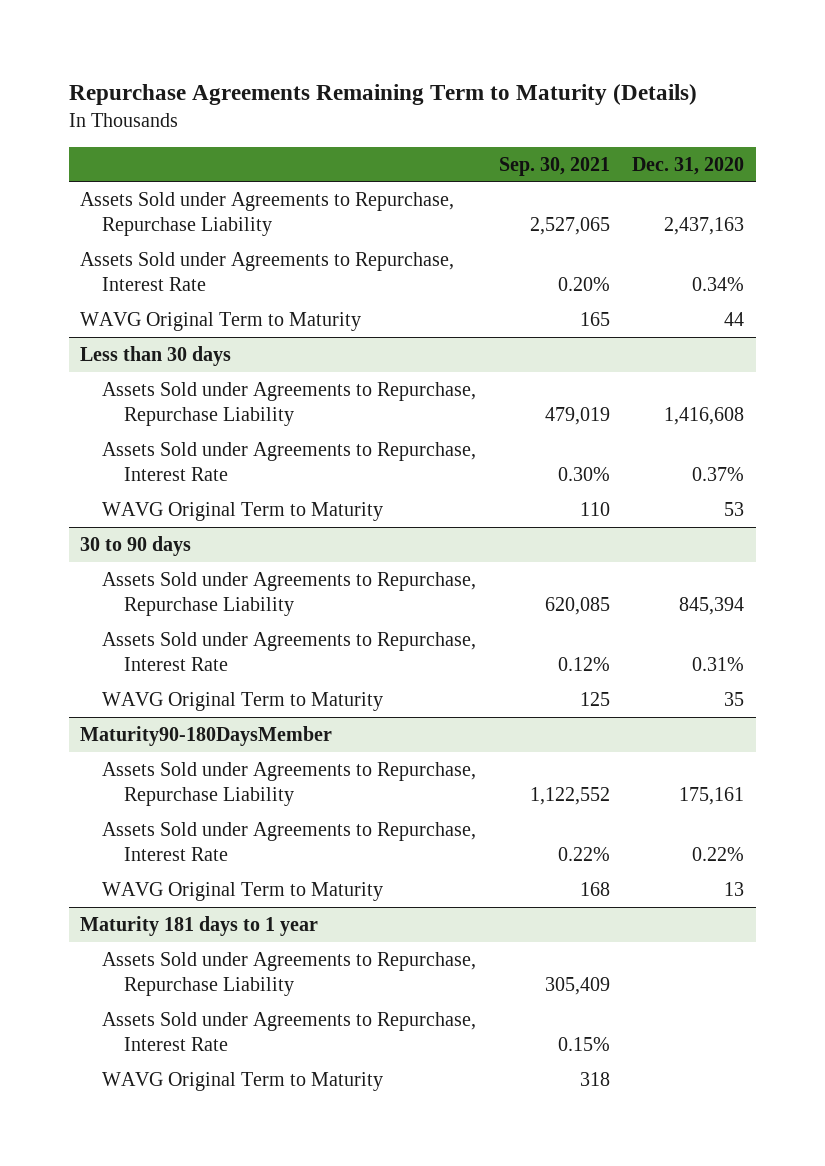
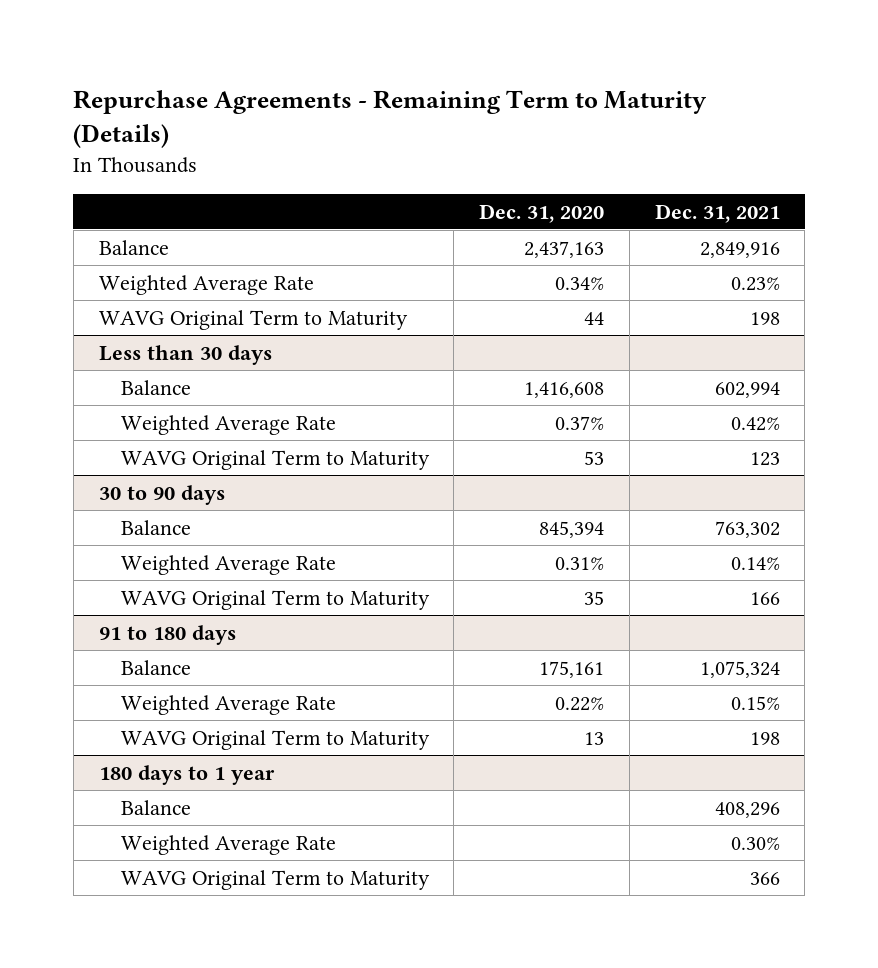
[68,83,697,105] Repurchase Agreements Remaining Term to Maturity (Details) -> [73,89,708,149] Repurchase Agreements - Remaining Term to Maturity (Details)
[498,156,610,176] Sep. 30, 2021 -> none
none -> [654,203,780,223] Dec. 31, 2021
[80,191,455,236] Assets Sold under Agreements to Repurchase, Repurchase Liability -> [98,239,169,255] Balance
[80,251,455,291] Assets Sold under Agreements to Repurchase, Interest Rate -> [98,274,314,295] Weighted Average Rate
[101,381,476,426] Assets Sold under Agreements to Repurchase, Repurchase Liability -> [120,379,191,395] Balance
[101,441,476,481] Assets Sold under Agreements to Repurchase, Interest Rate -> [120,414,336,435] Weighted Average Rate
[101,571,476,616] Assets Sold under Agreements to Repurchase, Repurchase Liability -> [120,519,191,535] Balance
[101,631,476,671] Assets Sold under Agreements to Repurchase, Interest Rate -> [120,554,336,575] Weighted Average Rate
[80,725,333,746] Maturity90-180DaysMember -> [98,624,236,645] 91 to 180 days
[101,761,476,806] Assets Sold under Agreements to Repurchase, Repurchase Liability -> [120,659,191,675] Balance
[101,821,476,861] Assets Sold under Agreements to Repurchase, Interest Rate -> [120,694,336,715] Weighted Average Rate
[80,915,319,936] Maturity 181 days to 1 year -> [98,764,275,785] 180 days to 1 year
[101,951,476,996] Assets Sold under Agreements to Repurchase, Repurchase Liability -> [120,799,191,815] Balance
[101,1011,476,1051] Assets Sold under Agreements to Repurchase, Interest Rate -> [120,834,336,855] Weighted Average Rate

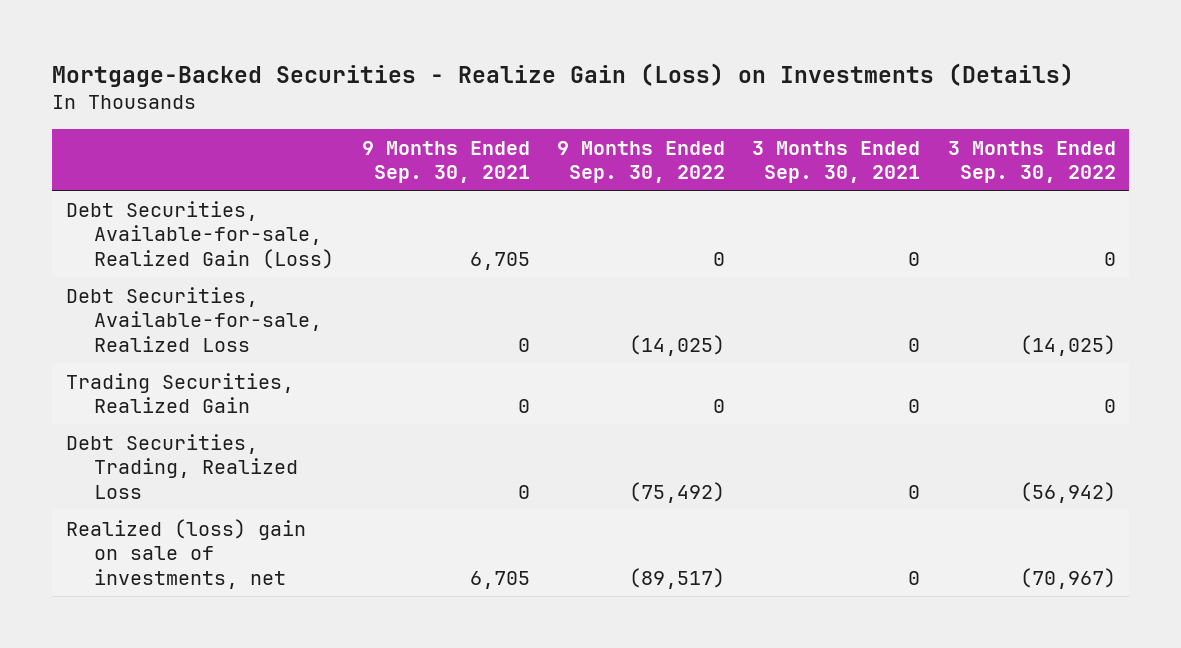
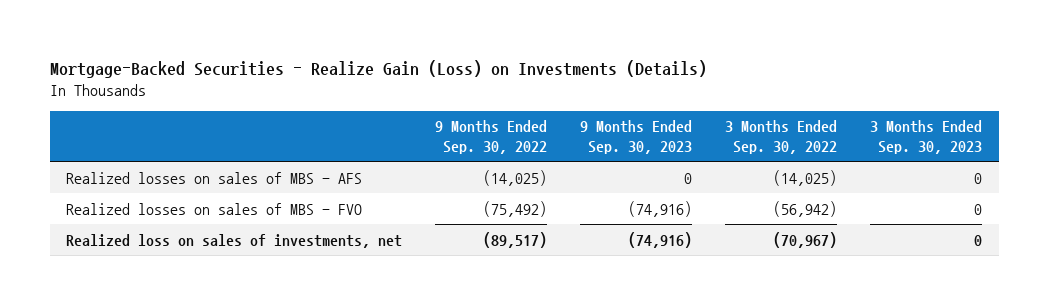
[361,140,530,184] 9 Months Ended Sep. 30, 2021 -> none
[752,140,921,184] 3 Months Ended Sep. 30, 2021 -> none
none -> [580,120,693,154] 9 Months Ended Sep. 30, 2023
none -> [870,120,983,154] 3 Months Ended Sep. 30, 2023
[65,200,335,269] Debt Securities, Available-for-sale, Realized Gain (Loss) -> none
[65,372,294,414] Trading Securities, Realized Gain -> none
[65,286,323,352] Debt Securities, Available-for-sale, Realized Loss -> [66,171,363,184] Realized losses on sales of MBS - AFS
[65,433,299,499] Debt Securities, Trading, Realized Loss -> [66,202,363,215] Realized losses on sales of MBS - FVO
[65,518,306,589] Realized (loss) gain on sale of investments, net -> [66,233,403,248] Realized loss on sales of investments, net

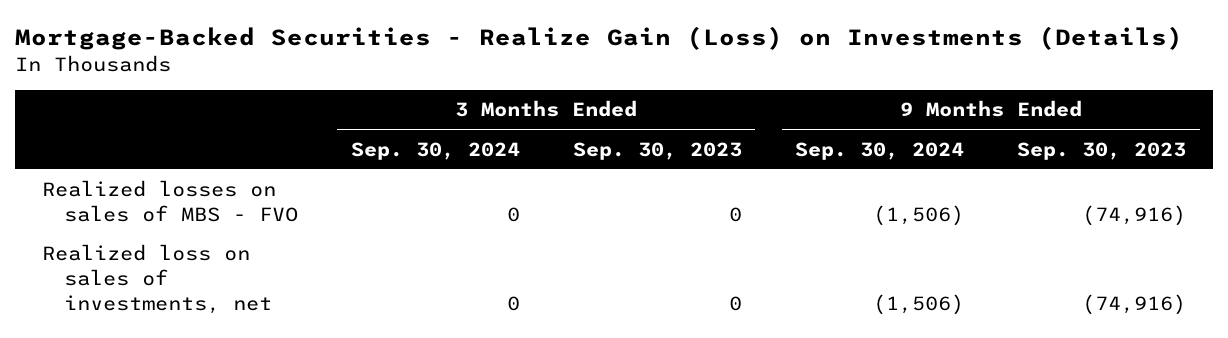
[435,120,548,154] 9 Months Ended Sep. 30, 2022 -> none
[725,120,838,154] 3 Months Ended Sep. 30, 2022 -> none
none -> [350,141,520,160] Sep. 30, 2024
none -> [795,141,965,160] Sep. 30, 2024
[66,171,363,184] Realized losses on sales of MBS - AFS -> none

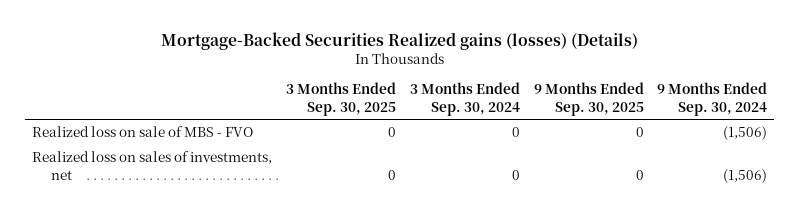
[15,26,1184,51] Mortgage-Backed Securities - Realize Gain (Loss) on Investments (Details) -> [160,31,638,50] Mortgage-Backed Securities Realized gains (losses) (Details)
[572,141,742,160] Sep. 30, 2023 -> none
[1017,141,1187,160] Sep. 30, 2023 -> none
none -> [285,82,396,116] 3 Months Ended Sep. 30, 2025
none -> [533,82,644,116] 9 Months Ended Sep. 30, 2025
[41,180,298,223] Realized losses on sales of MBS - FVO -> [32,126,254,138] Realized loss on sale of MBS - FVO

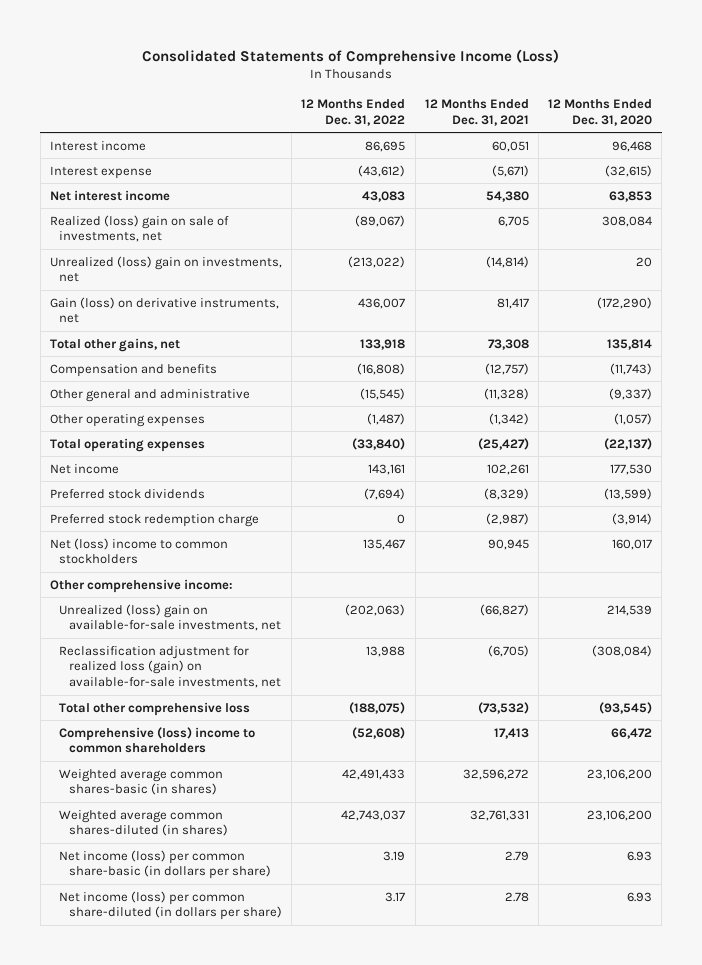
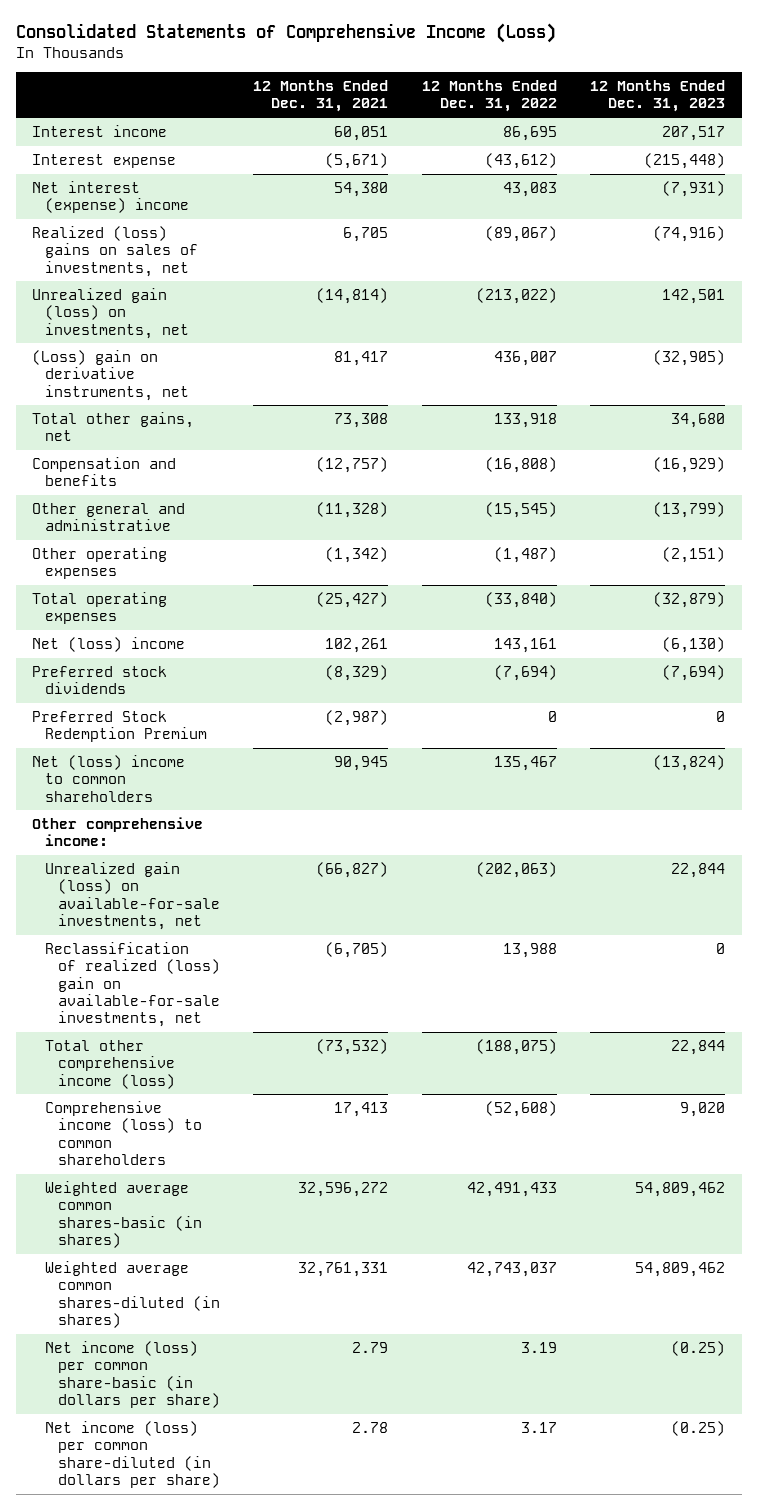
[548,99,653,126] 12 Months Ended Dec. 31, 2020 -> none
none -> [590,80,726,113] 12 Months Ended Dec. 31, 2023
[49,189,170,201] Net interest income -> [32,180,190,214] Net interest (expense) income
[49,214,229,243] Realized (loss) gain on sale of investments, net -> [32,225,199,277] Realized (loss) gains on sales of investments, net
[49,255,282,283] Unrealized (loss) gain on investments, net -> [32,287,190,339] Unrealized gain (loss) on investments, net
[49,296,279,324] Gain (loss) on derivative instruments, net -> [32,349,190,401] (Loss) gain on derivative instruments, net
[49,463,119,474] Net income -> [32,636,186,652] Net (loss) income
[49,513,259,527] Preferred stock redemption charge -> [32,710,208,743] Preferred Stock Redemption Premium
[49,537,228,565] Net (loss) income to common stockholders -> [32,754,186,802] Net (loss) income to common shareholders
[59,603,282,632] Unrealized (loss) gain on available-for-sale investments, net -> [45,861,221,930] Unrealized gain (loss) on available-for-sale investments, net
[59,645,282,688] Reclassification adjustment for realized loss (gain) on available-for-sale investments, net -> [45,941,221,1028] Reclassification of realized (loss) gain on available-for-sale investments, net
[59,701,251,716] Total other comprehensive loss -> [45,1039,176,1089] Total other comprehensive income (loss)
[59,726,256,754] Comprehensive (loss) income to common shareholders -> [45,1100,203,1165] Comprehensive income (loss) to common shareholders

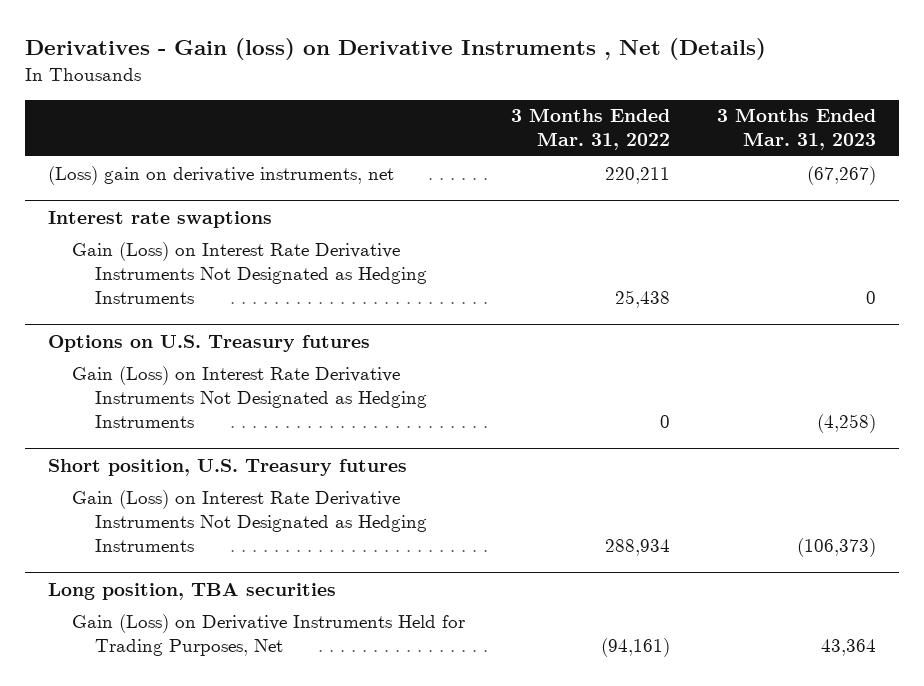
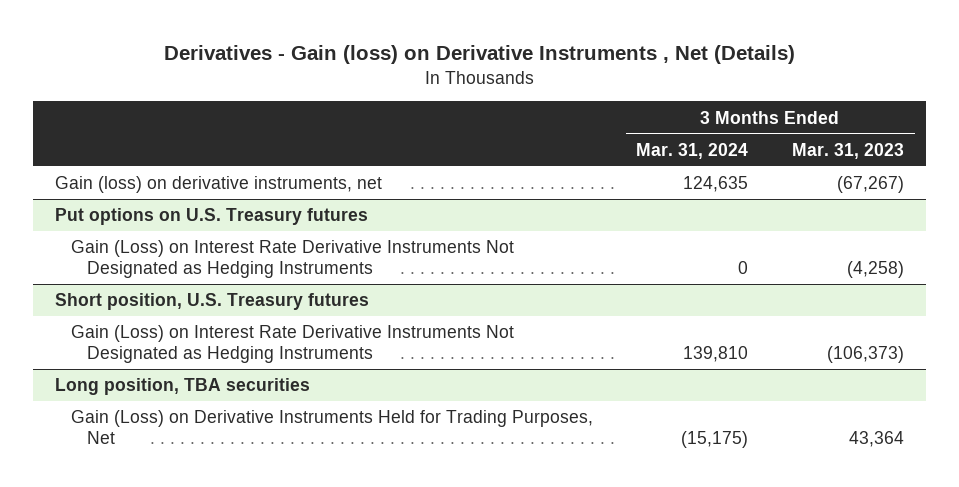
[511,108,671,151] 3 Months Ended Mar. 31, 2022 -> none
none -> [636,142,749,159] Mar. 31, 2024
[48,210,273,228] Interest rate swaptions -> none
[71,241,428,304] Gain (Loss) on Interest Rate Derivative Instruments Not Designated as Hedging Instruments -> none
[48,165,395,185] (Loss) gain on derivative instruments, net -> [54,176,382,194] Gain (loss) on derivative instruments, net
[48,334,371,352] Options on U.S. Treasury futures -> [54,208,368,226] Put options on U.S. Treasury futures

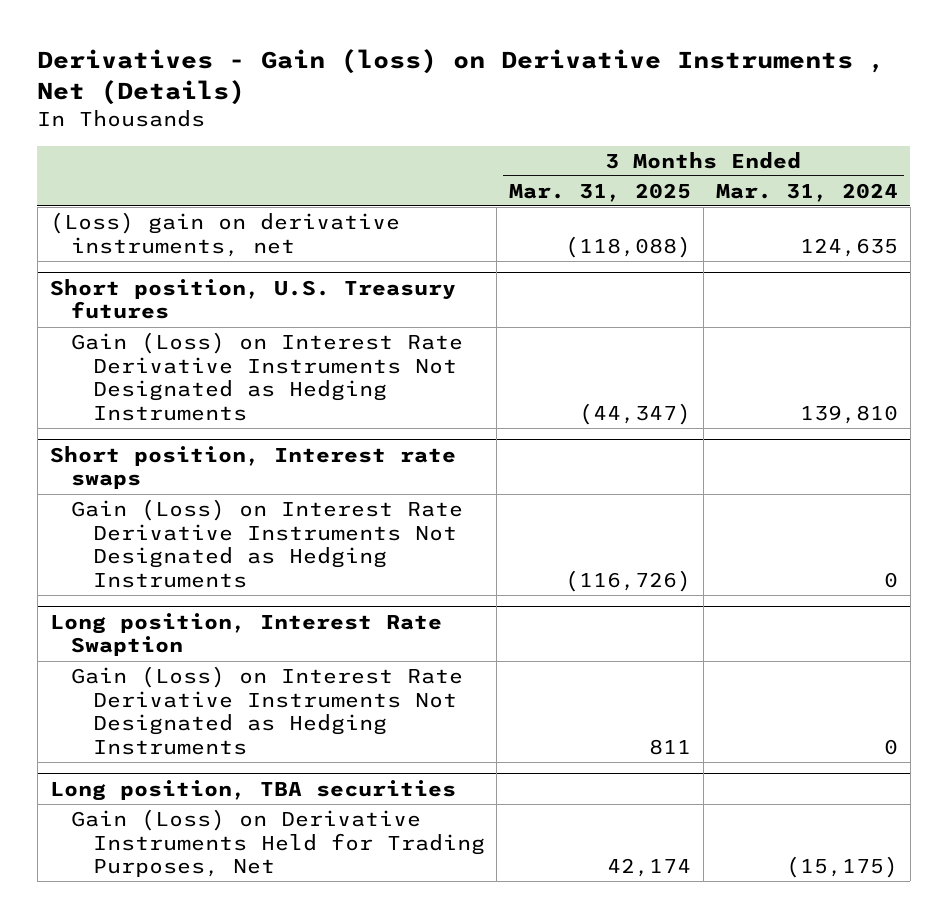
[792,142,905,159] Mar. 31, 2023 -> none
none -> [509,182,692,202] Mar. 31, 2025
[54,208,368,226] Put options on U.S. Treasury futures -> none
[70,240,514,278] Gain (Loss) on Interest Rate Derivative Instruments Not Designated as Hedging Instruments -> none
[54,176,382,194] Gain (loss) on derivative instruments, net -> [49,212,400,257] (Loss) gain on derivative instruments, net
none -> [49,445,456,490] Short position, Interest rate swaps
none -> [71,499,464,588] Gain (Loss) on Interest Rate Derivative Instruments Not Designated as Hedging Instruments
none -> [49,612,442,657] Long position, Interest Rate Swaption
none -> [71,666,464,755] Gain (Loss) on Interest Rate Derivative Instruments Not Designated as Hedging Instruments

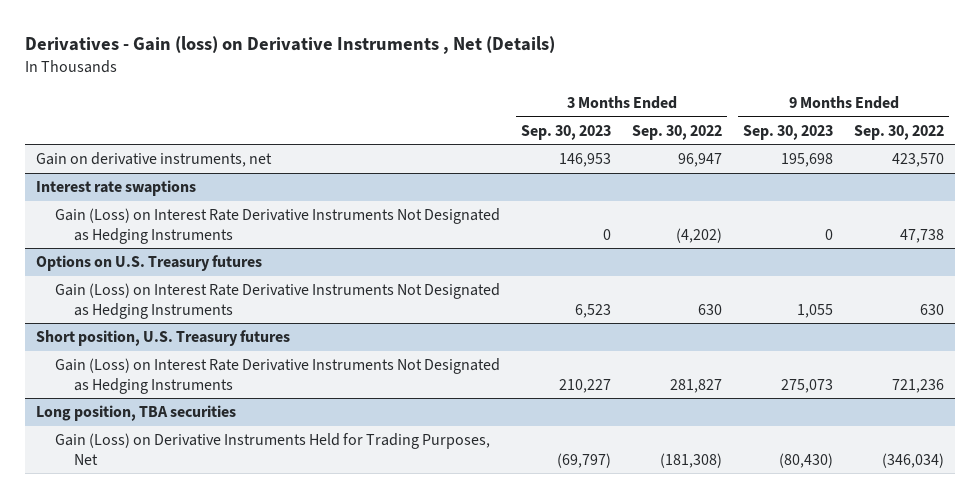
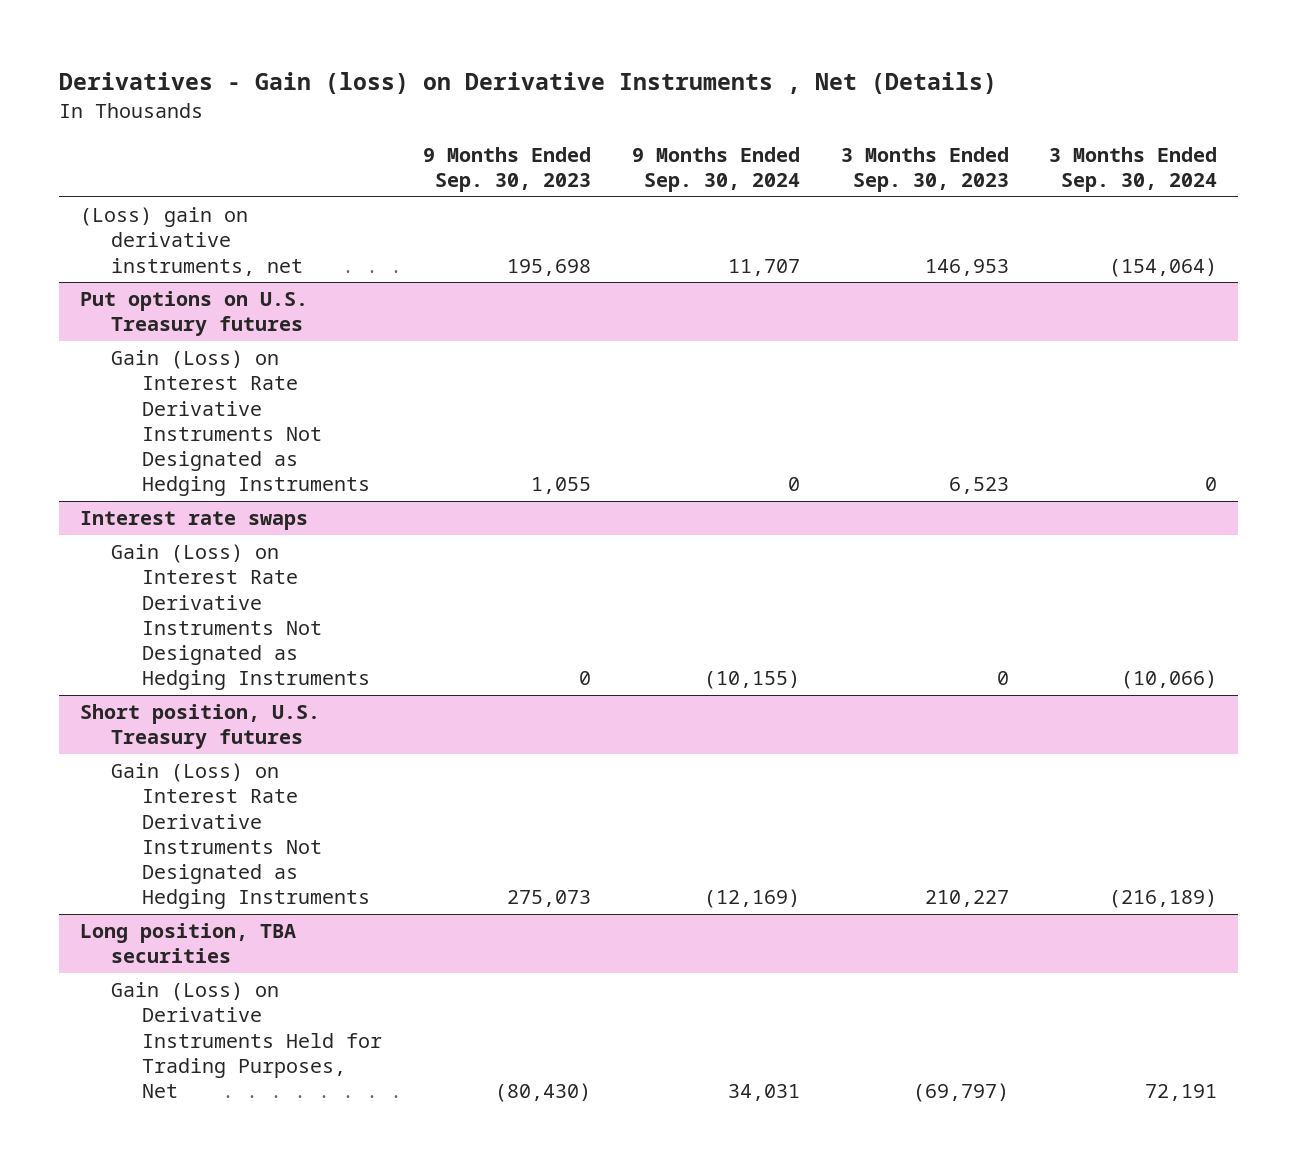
[632,124,723,140] Sep. 30, 2022 -> none
[854,124,945,140] Sep. 30, 2022 -> none
none -> [631,147,800,193] 9 Months Ended Sep. 30, 2024
none -> [1049,147,1218,193] 3 Months Ended Sep. 30, 2024
[35,180,196,197] Interest rate swaptions -> none
[55,208,501,244] Gain (Loss) on Interest Rate Derivative Instruments Not Designated as Hedging Instruments -> none
[35,152,272,168] Gain on derivative instruments, net -> [79,207,303,276] (Loss) gain on derivative instruments, net
[35,255,262,272] Options on U.S. Treasury futures -> [79,291,308,337] Put options on U.S. Treasury futures
none -> [79,511,308,531] Interest rate swaps
none -> [110,544,370,691] Gain (Loss) on Interest Rate Derivative Instruments Not Designated as Hedging Instruments

